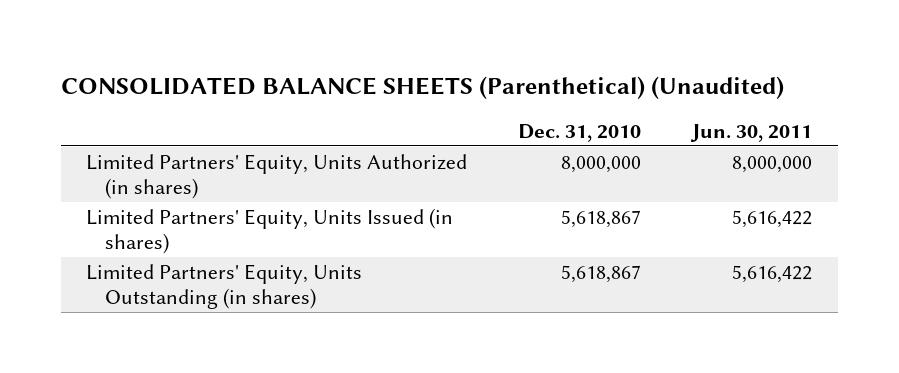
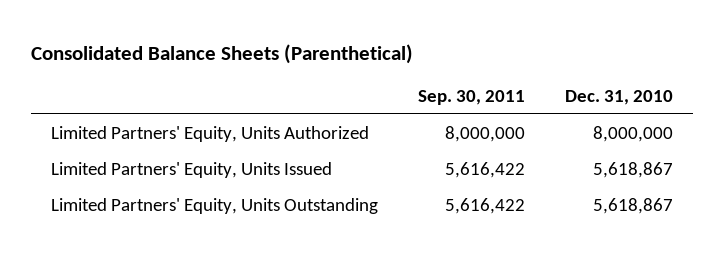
[60,75,784,99] CONSOLIDATED BALANCE SHEETS (Parenthetical) (Unaudited) -> [30,43,413,64] Consolidated Balance Sheets (Parenthetical)
[690,123,813,142] Jun. 30, 2011 -> none
none -> [417,89,525,105] Sep. 30, 2011
[86,154,468,199] Limited Partners' Equity, Units Authorized (in shares) -> [50,125,369,142] Limited Partners' Equity, Units Authorized
[86,208,454,254] Limited Partners' Equity, Units Issued (in shares) -> [50,161,332,178] Limited Partners' Equity, Units Issued
[86,264,363,309] Limited Partners' Equity, Units Outstanding (in shares) -> [50,197,378,214] Limited Partners' Equity, Units Outstanding

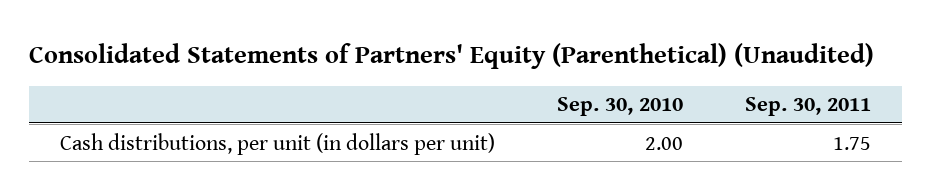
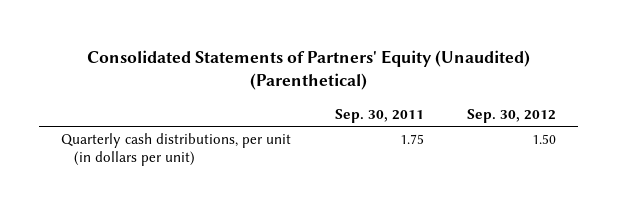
[29,43,875,70] Consolidated Statements of Partners' Equity (Parenthetical) (Unaudited) -> [86,49,530,91] Consolidated Statements of Partners' Equity (Unaudited) (Parenthetical)
[556,97,683,117] Sep. 30, 2010 -> none
none -> [467,108,557,123] Sep. 30, 2012
[60,132,496,155] Cash distributions, per unit (in dollars per unit) -> [60,133,291,166] Quarterly cash distributions, per unit (in dollars per unit)

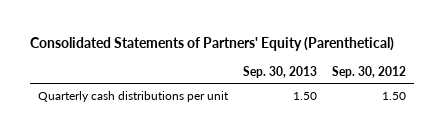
[86,49,530,91] Consolidated Statements of Partners' Equity (Unaudited) (Parenthetical) -> [30,37,395,52] Consolidated Statements of Partners' Equity (Parenthetical)
[334,108,424,123] Sep. 30, 2011 -> none
none -> [243,65,318,78] Sep. 30, 2013
[60,133,291,166] Quarterly cash distributions, per unit (in dollars per unit) -> [37,90,229,102] Quarterly cash distributions per unit

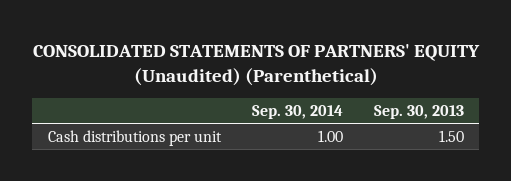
[30,37,395,52] Consolidated Statements of Partners' Equity (Parenthetical) -> [32,44,480,87] CONSOLIDATED STATEMENTS OF PARTNERS' EQUITY (Unaudited) (Parenthetical)
[332,65,407,78] Sep. 30, 2012 -> none
none -> [251,105,343,120] Sep. 30, 2014
[37,90,229,102] Quarterly cash distributions per unit -> [47,129,222,146] Cash distributions per unit

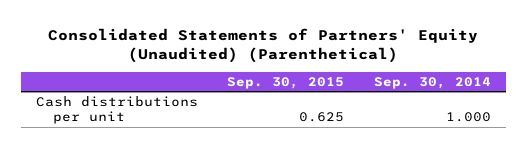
[32,44,480,87] CONSOLIDATED STATEMENTS OF PARTNERS' EQUITY (Unaudited) (Parenthetical) -> [48,28,479,64] Consolidated Statements of Partners' Equity (Unaudited) (Parenthetical)
[373,105,464,120] Sep. 30, 2013 -> none
none -> [227,77,345,90] Sep. 30, 2015
[317,129,343,142] 1.00 -> [446,112,492,123] 1.000

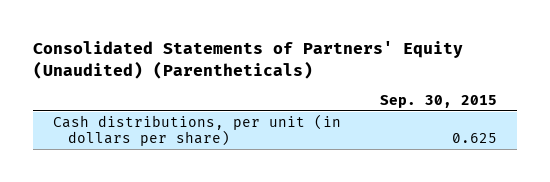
[48,28,479,64] Consolidated Statements of Partners' Equity (Unaudited) (Parenthetical) -> [32,41,463,79] Consolidated Statements of Partners' Equity (Unaudited) (Parentheticals)
[374,77,492,90] Sep. 30, 2014 -> none
[35,96,198,125] Cash distributions per unit -> [52,114,341,147] Cash distributions, per unit (in dollars per share)

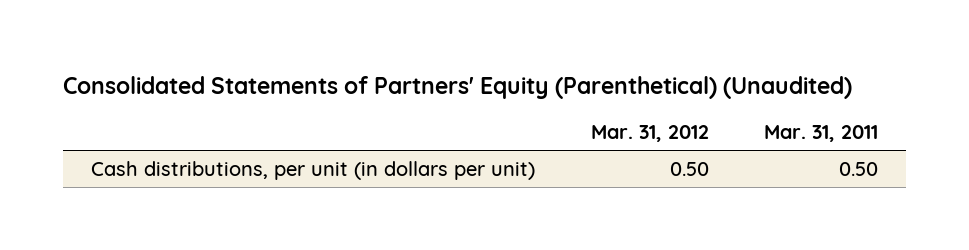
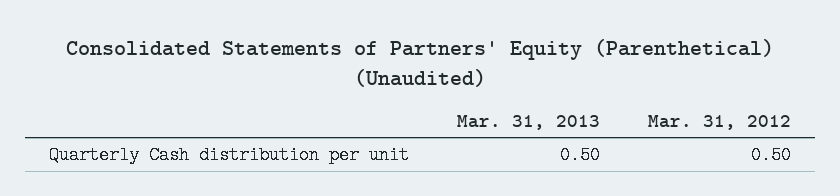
[764,125,879,143] Mar. 31, 2011 -> none
none -> [457,114,601,130] Mar. 31, 2013
[90,161,535,181] Cash distributions, per unit (in dollars per unit) -> [48,146,409,165] Quarterly Cash distribution per unit

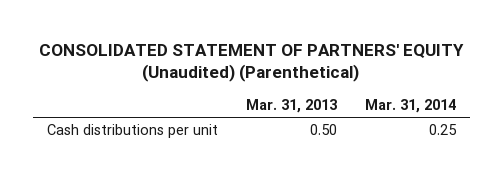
[66,38,775,88] Consolidated Statements of Partners' Equity (Parenthetical) (Unaudited) -> [39,43,465,83] CONSOLIDATED STATEMENT OF PARTNERS' EQUITY (Unaudited) (Parenthetical)
[648,114,792,130] Mar. 31, 2012 -> none
none -> [364,99,456,114] Mar. 31, 2014
[48,146,409,165] Quarterly Cash distribution per unit -> [46,124,218,139] Cash distributions per unit

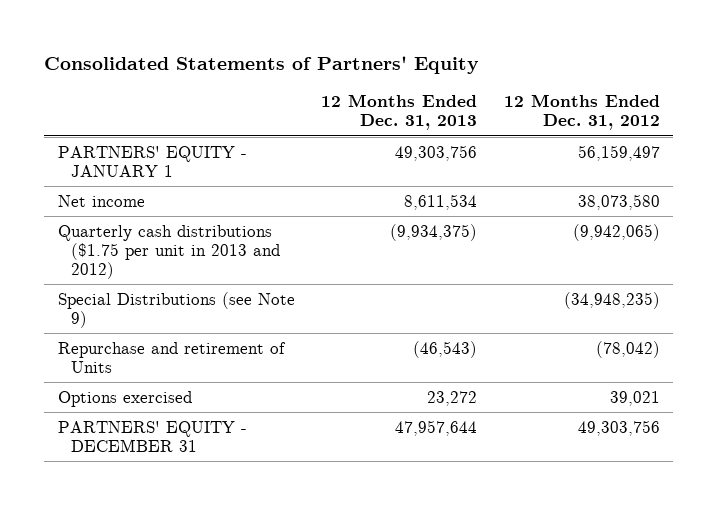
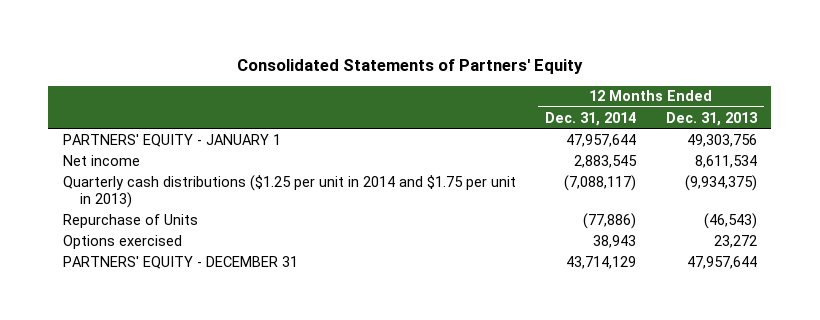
[503,94,660,131] 12 Months Ended Dec. 31, 2012 -> none
none -> [545,111,637,126] Dec. 31, 2014
[57,291,295,328] Special Distributions (see Note 9) -> none
[57,224,280,280] Quarterly cash distributions ($1.75 per unit in 2013 and 2012) -> [63,174,517,208] Quarterly cash distributions ($1.25 per unit in 2014 and $1.75 per unit in 2013)
[57,341,286,373] Repurchase and retirement of Units -> [63,213,199,228] Repurchase of Units

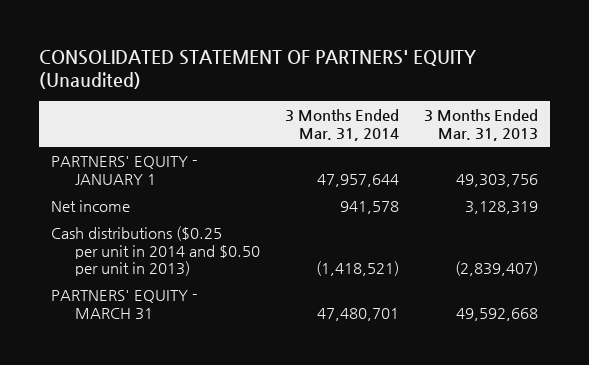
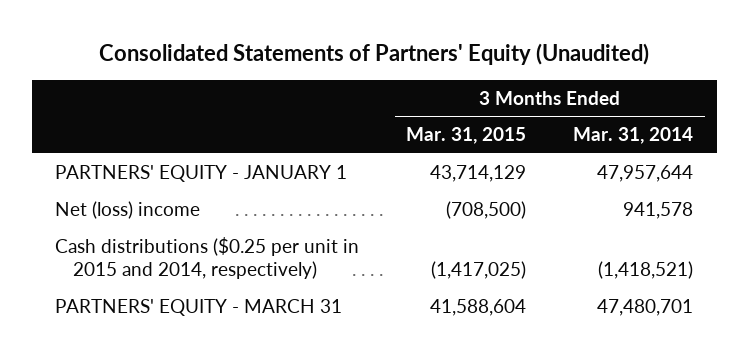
[38,49,476,90] CONSOLIDATED STATEMENT OF PARTNERS' EQUITY (Unaudited) -> [99,42,650,65] Consolidated Statements of Partners' Equity (Unaudited)
[423,109,538,141] 3 Months Ended Mar. 31, 2013 -> none
none -> [406,127,527,145] Mar. 31, 2015
[51,199,131,212] Net income -> [55,201,201,220] Net (loss) income
[51,225,260,277] Cash distributions ($0.25 per unit in 2014 and $0.50 per unit in 2013) -> [55,237,360,280] Cash distributions ($0.25 per unit in 2015 and 2014, respectively)

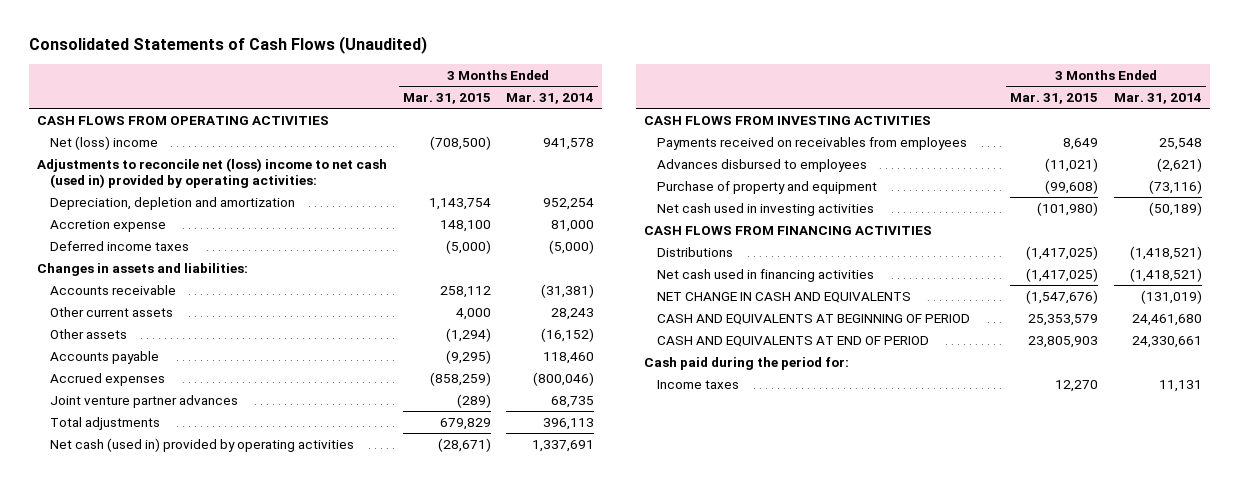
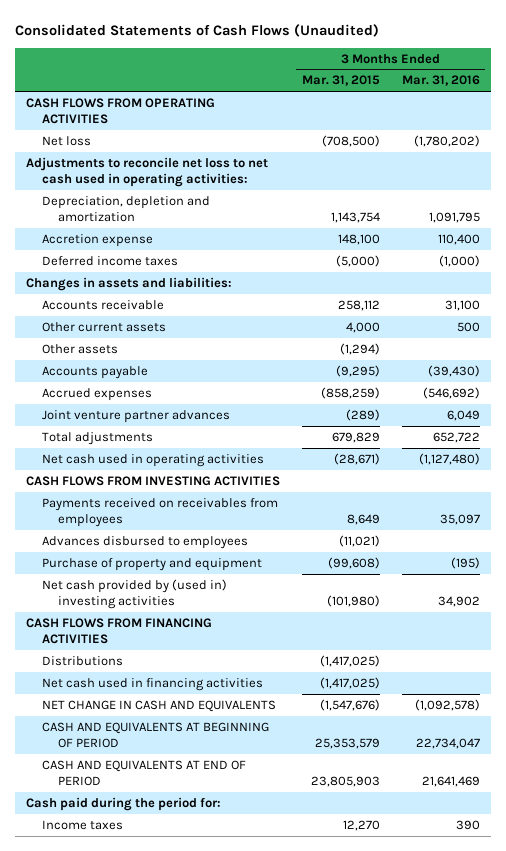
[506,92,595,104] Mar. 31, 2014 -> none
none -> [401,75,480,87] Mar. 31, 2016
[49,135,158,150] Net (loss) income -> [41,135,91,146] Net loss
[36,157,387,188] Adjustments to reconcile net (loss) income to net cash (used in) provided by operating activities: -> [25,156,268,188] Adjustments to reconcile net loss to net cash used in operating activities:
[49,437,354,452] Net cash (used in) provided by operating activities -> [41,453,264,467] Net cash used in operating activities
[657,202,875,216] Net cash used in investing activities -> [41,578,227,610] Net cash provided by (used in) investing activities

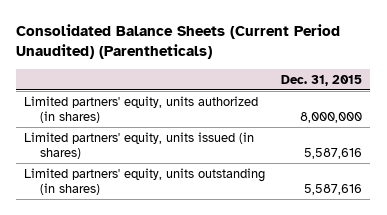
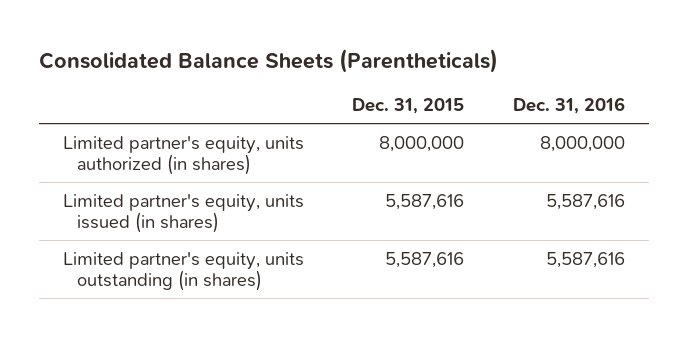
[16,24,341,60] Consolidated Balance Sheets (Current Period Unaudited) (Parentheticals) -> [39,49,499,74] Consolidated Balance Sheets (Parentheticals)
none -> [512,97,625,115] Dec. 31, 2016
[24,95,259,123] Limited partners' equity, units authorized (in shares) -> [63,135,305,176] Limited partner's equity, units authorized (in shares)
[24,131,255,159] Limited partners' equity, units issued (in shares) -> [63,193,305,234] Limited partner's equity, units issued (in shares)
[24,167,266,195] Limited partners' equity, units outstanding (in shares) -> [63,251,305,292] Limited partner's equity, units outstanding (in shares)

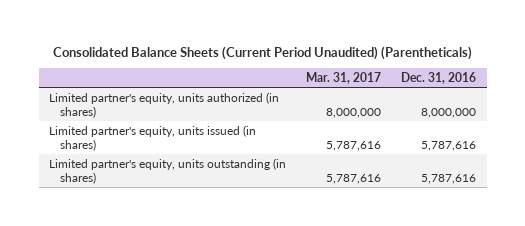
[39,49,499,74] Consolidated Balance Sheets (Parentheticals) -> [52,45,472,60] Consolidated Balance Sheets (Current Period Unaudited) (Parentheticals)
[352,98,465,115] Dec. 31, 2015 -> none
none -> [306,71,382,84] Mar. 31, 2017
[545,193,625,210] 5,587,616 -> [421,140,477,151] 5,787,616
[545,251,625,268] 5,587,616 -> [421,173,477,184] 5,787,616

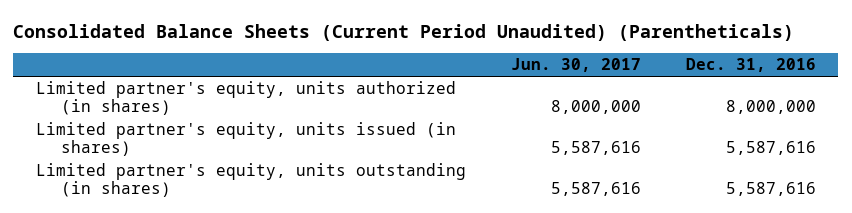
[306,71,382,84] Mar. 31, 2017 -> none
none -> [510,58,641,73] Jun. 30, 2017
[421,140,477,151] 5,787,616 -> [725,141,816,156] 5,587,616
[421,173,477,184] 5,787,616 -> [725,182,816,197] 5,587,616

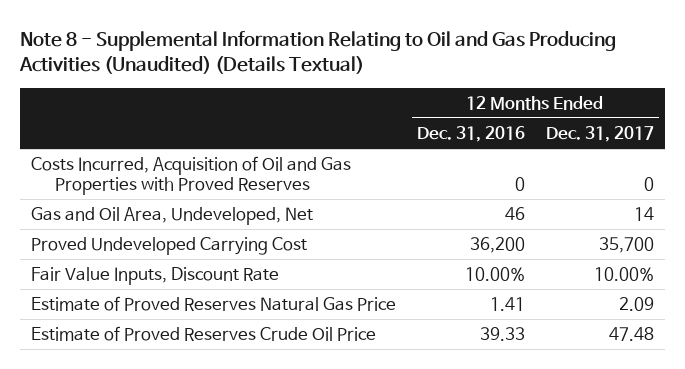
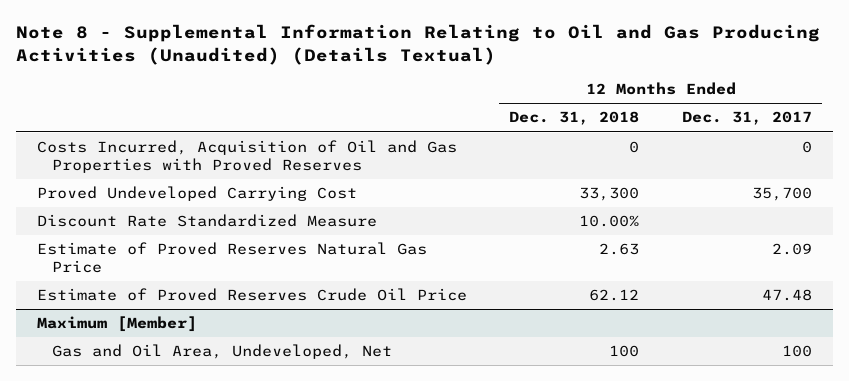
[416,126,525,143] Dec. 31, 2016 -> none
none -> [509,111,640,126] Dec. 31, 2018
[30,207,313,226] Gas and Oil Area, Undeveloped, Net -> none
[30,267,279,286] Fair Value Inputs, Discount Rate -> none
none -> [37,214,378,228] Discount Rate Standardized Measure
none -> [37,316,198,333] Maximum [Member]
none -> [52,344,393,360] Gas and Oil Area, Undeveloped, Net

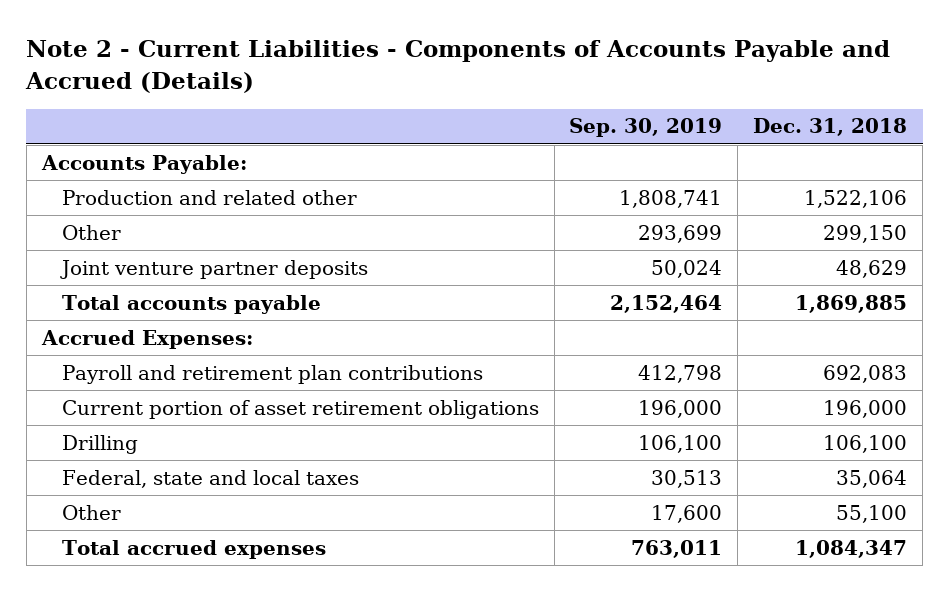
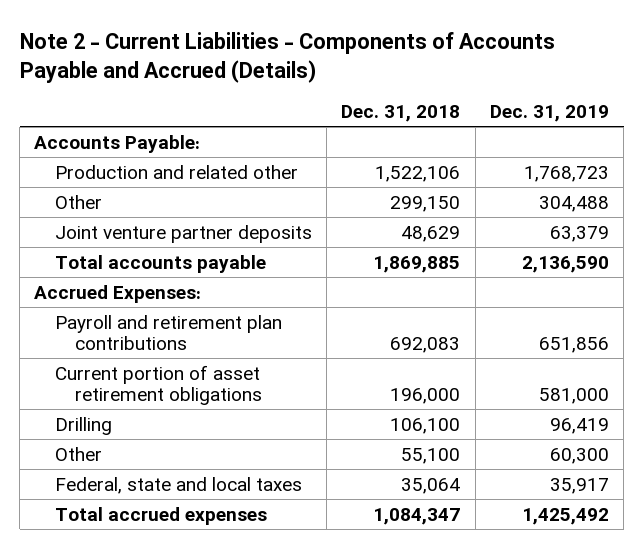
[569,118,723,138] Sep. 30, 2019 -> none
none -> [489,105,609,123] Dec. 31, 2019
[61,469,359,488] Federal, state and local taxes -> [54,476,302,494] Federal, state and local taxes

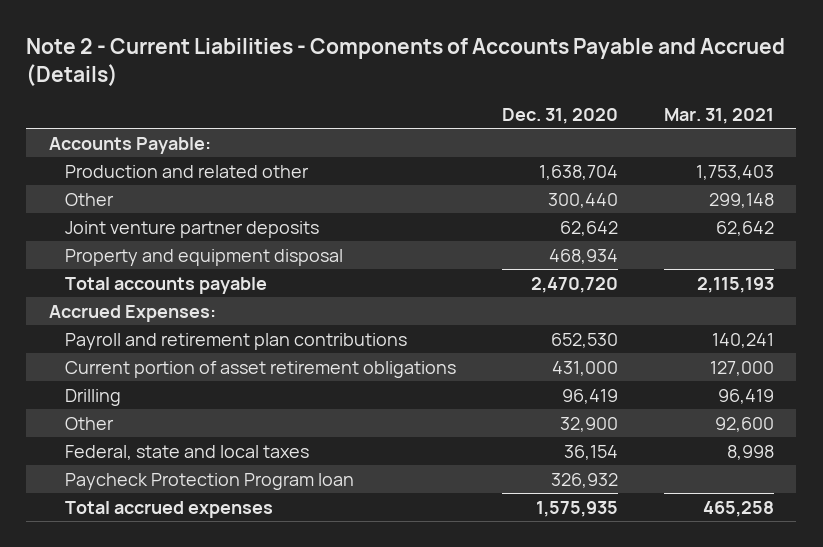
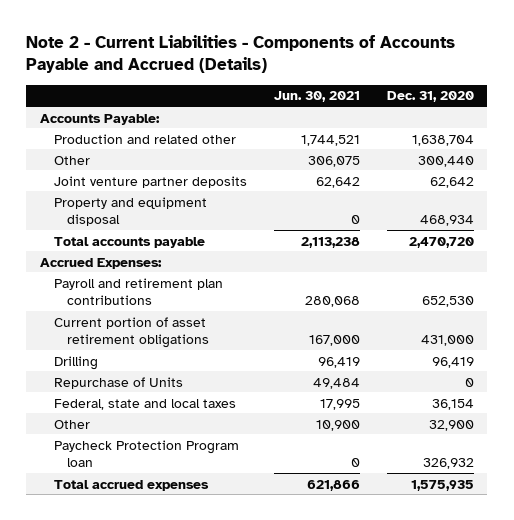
[663,108,774,125] Mar. 31, 2021 -> none
none -> [273,91,360,103] Jun. 30, 2021
none -> [53,376,183,389] Repurchase of Units
[65,416,115,430] Other -> [53,419,90,429] Other

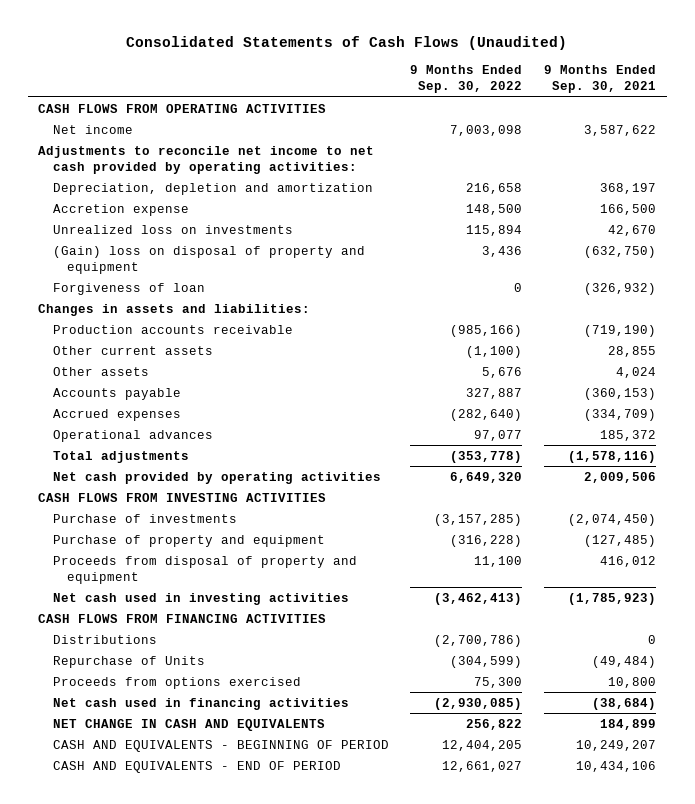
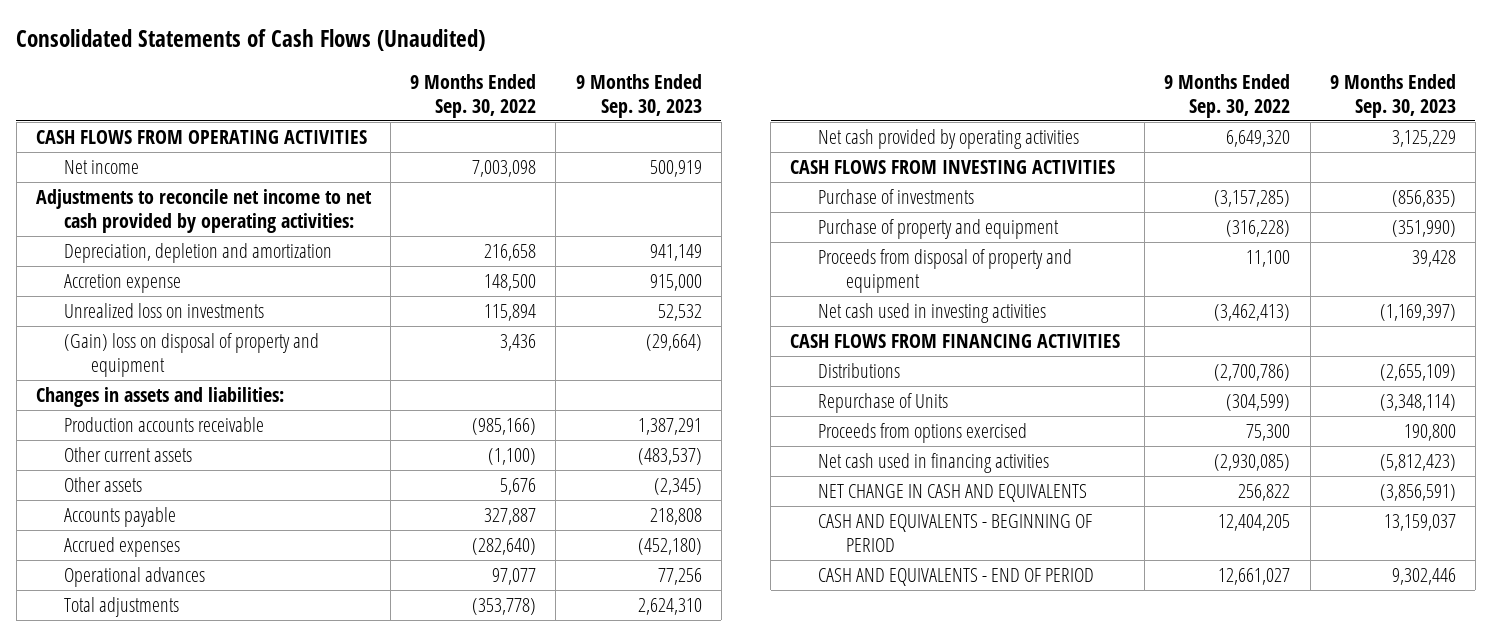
[544,65,657,94] 9 Months Ended Sep. 30, 2021 -> none
none -> [575,73,702,118] 9 Months Ended Sep. 30, 2023
[52,282,205,295] Forgiveness of loan -> none

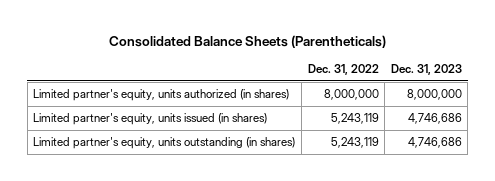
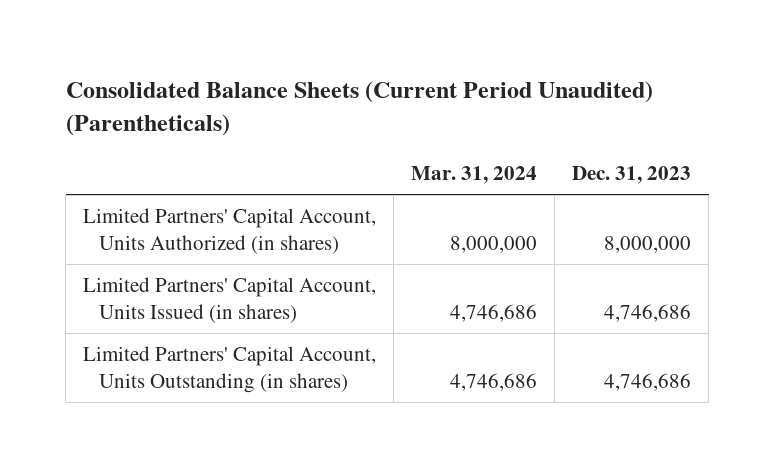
[108,34,386,48] Consolidated Balance Sheets (Parentheticals) -> [65,81,653,136] Consolidated Balance Sheets (Current Period Unaudited) (Parentheticals)
[307,64,379,76] Dec. 31, 2022 -> none
none -> [411,165,538,184] Mar. 31, 2024
[33,89,290,102] Limited partner's equity, units authorized (in shares) -> [83,208,377,254] Limited Partners' Capital Account, Units Authorized (in shares)
[33,113,268,126] Limited partner's equity, units issued (in shares) -> [83,277,377,323] Limited Partners' Capital Account, Units Issued (in shares)
[33,137,296,150] Limited partner's equity, units outstanding (in shares) -> [83,346,377,393] Limited Partners' Capital Account, Units Outstanding (in shares)

